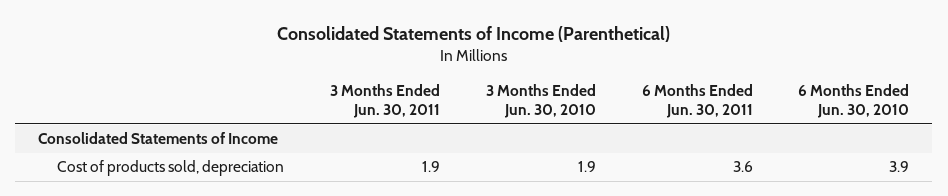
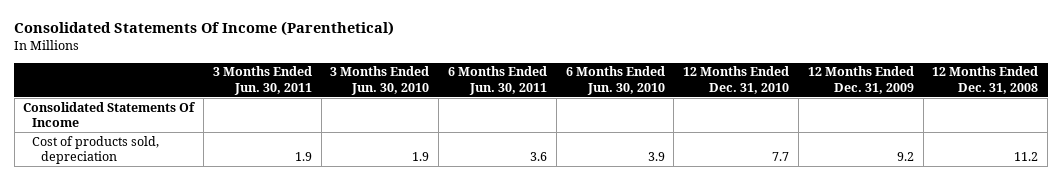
[276,25,670,42] Consolidated Statements of Income (Parenthetical) -> [14,21,395,37] Consolidated Statements Of Income (Parenthetical)
none -> [683,66,790,94] 12 Months Ended Dec. 31, 2010
none -> [807,66,914,94] 12 Months Ended Dec. 31, 2009
none -> [932,66,1039,94] 12 Months Ended Dec. 31, 2008
[38,132,279,145] Consolidated Statements of Income -> [23,101,197,128] Consolidated Statements Of Income

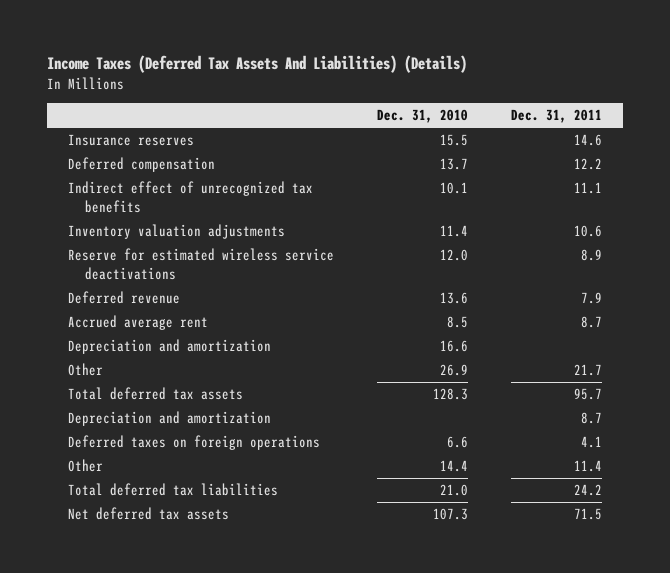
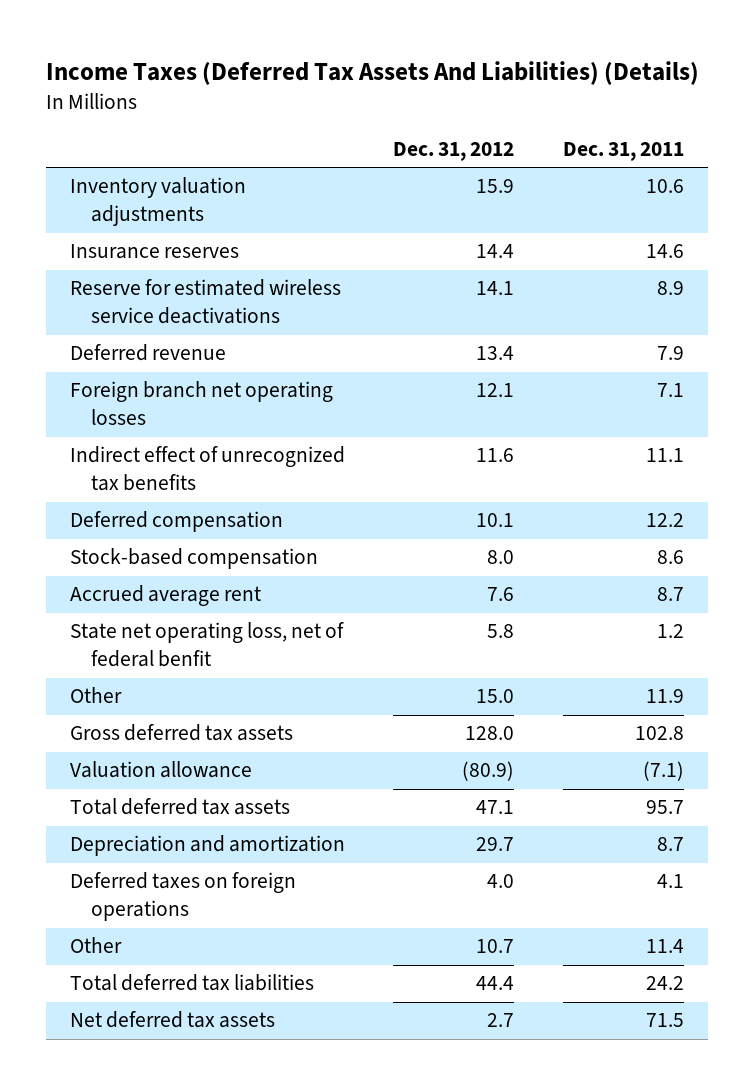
[376,109,468,124] Dec. 31, 2010 -> none
none -> [393,141,515,161] Dec. 31, 2012
[68,134,195,147] Insurance reserves -> [70,244,240,260] Insurance reserves
none -> [70,381,334,426] Foreign branch net operating losses
[68,181,314,213] Indirect effect of unrecognized tax benefits -> [70,446,346,492] Indirect effect of unrecognized tax benefits
[68,157,216,173] Deferred compensation -> [70,511,284,533] Deferred compensation
none -> [70,548,319,570] Stock-based compensation
[68,339,272,355] Depreciation and amortization -> none
none -> [70,622,345,668] State net operating loss, net of federal benfit
[573,364,602,377] 21.7 -> [645,689,684,704] 11.9
none -> [70,724,294,742] Gross deferred tax assets
none -> [70,761,253,779] Valuation allowance

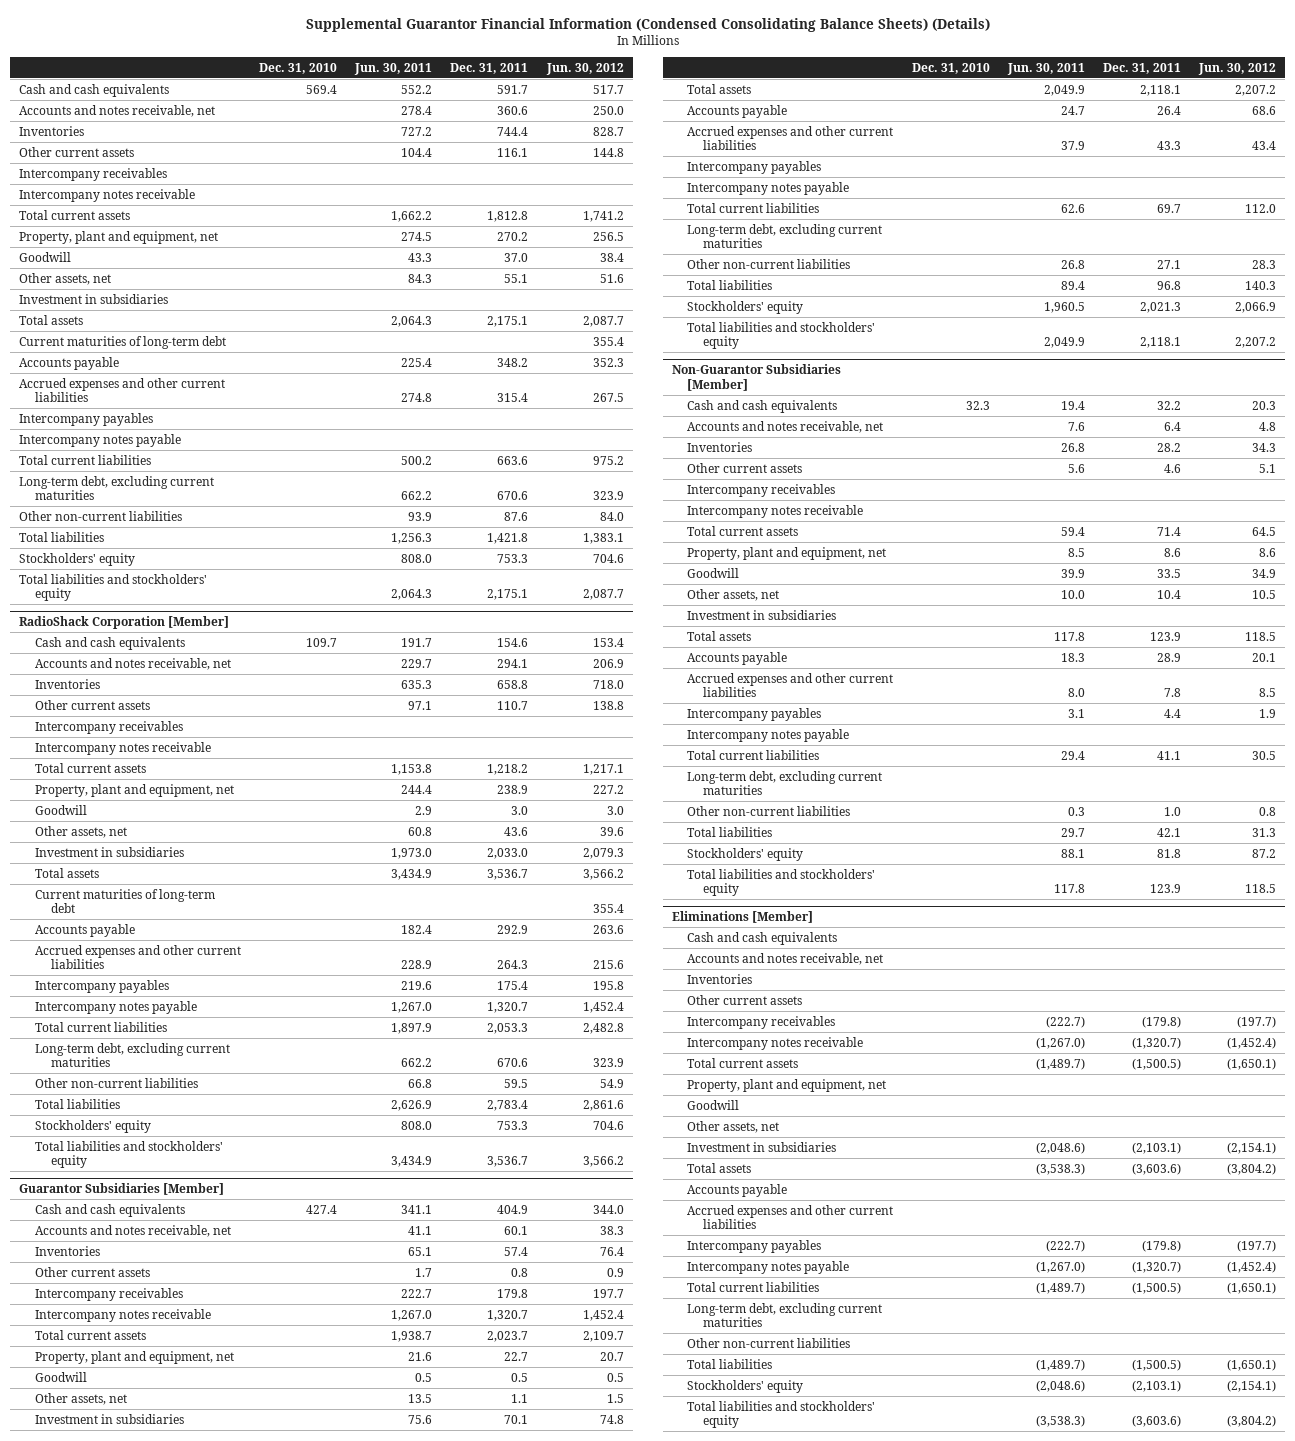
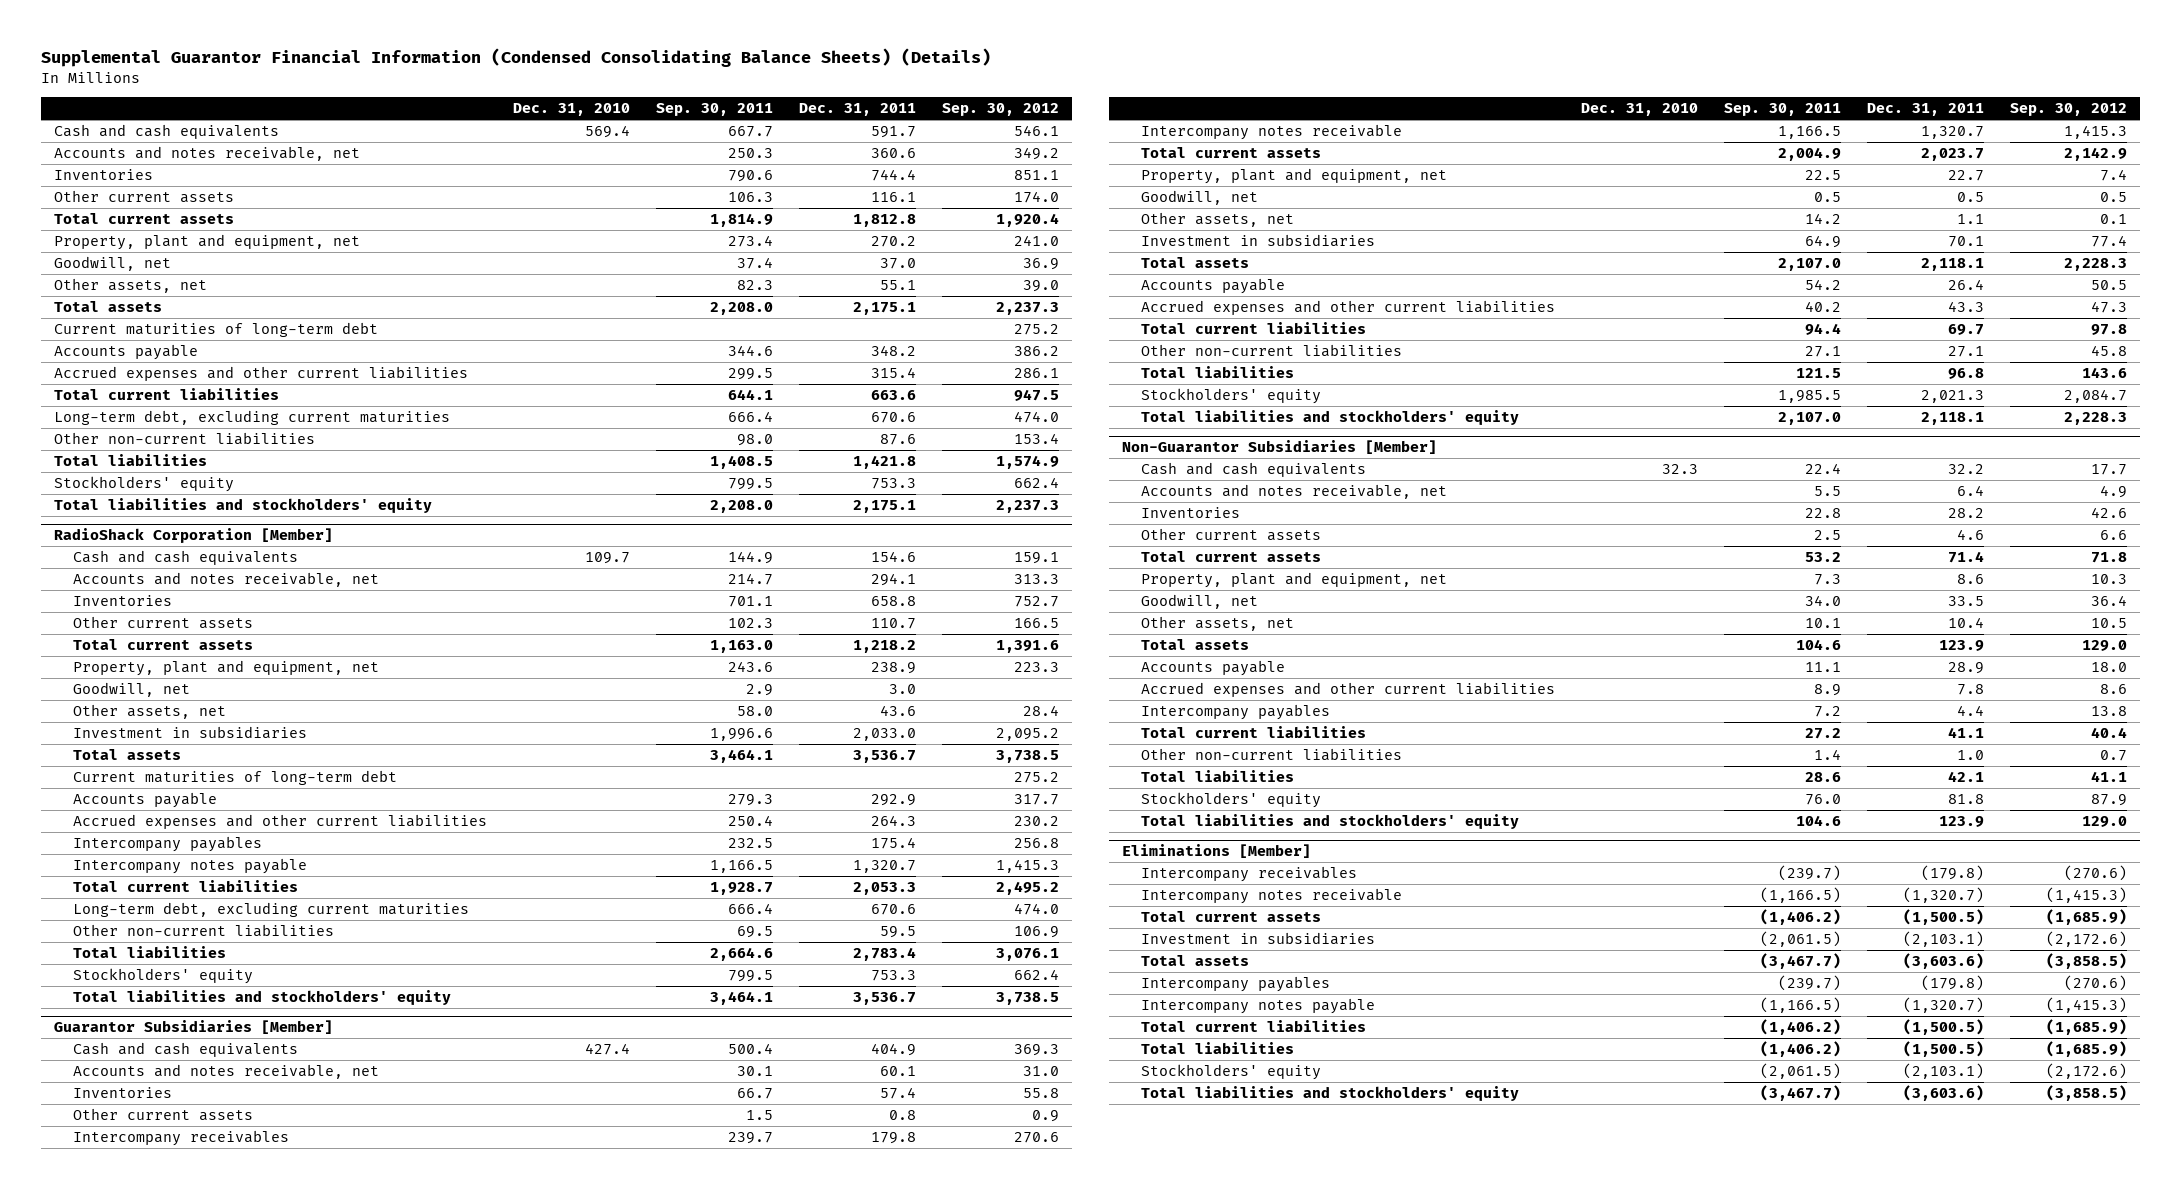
[354,62,433,75] Jun. 30, 2011 -> none
[545,62,624,75] Jun. 30, 2012 -> none
none -> [656,103,774,117] Sep. 30, 2011
none -> [942,103,1060,117] Sep. 30, 2012
[19,167,168,181] Intercompany receivables -> none
[19,188,196,202] Intercompany notes receivable -> none
[19,251,72,262] Goodwill -> [53,256,171,272] Goodwill, net
[19,293,169,304] Investment in subsidiaries -> none
[19,412,154,426] Intercompany payables -> none
[19,433,182,447] Intercompany notes payable -> none
[35,720,184,734] Intercompany receivables -> none
[35,741,212,755] Intercompany notes receivable -> none
[35,804,88,815] Goodwill -> [72,682,190,698] Goodwill, net
[35,1371,88,1382] Goodwill -> [1140,190,1258,206] Goodwill, net
[687,160,822,174] Intercompany payables -> none
[687,181,850,195] Intercompany notes payable -> none
[687,223,883,249] Long-term debt, excluding current maturities -> none
[687,483,836,497] Intercompany receivables -> none
[687,504,864,518] Intercompany notes receivable -> none
[687,567,740,578] Goodwill -> [1140,594,1258,610] Goodwill, net
[687,609,837,620] Investment in subsidiaries -> none
[687,728,850,742] Intercompany notes payable -> none
[687,770,883,796] Long-term debt, excluding current maturities -> none
[687,931,838,945] Cash and cash equivalents -> none
[687,952,884,965] Accounts and notes receivable, net -> none
[687,973,753,984] Inventories -> none
[687,994,803,1005] Other current assets -> none
[687,1078,887,1092] Property, plant and equipment, net -> none
[687,1099,740,1110] Goodwill -> none
[687,1120,780,1133] Other assets, net -> none
[687,1183,788,1197] Accounts payable -> none
[687,1204,894,1230] Accrued expenses and other current liabilities -> none
[687,1302,883,1328] Long-term debt, excluding current maturities -> none
[687,1337,851,1348] Other non-current liabilities -> none

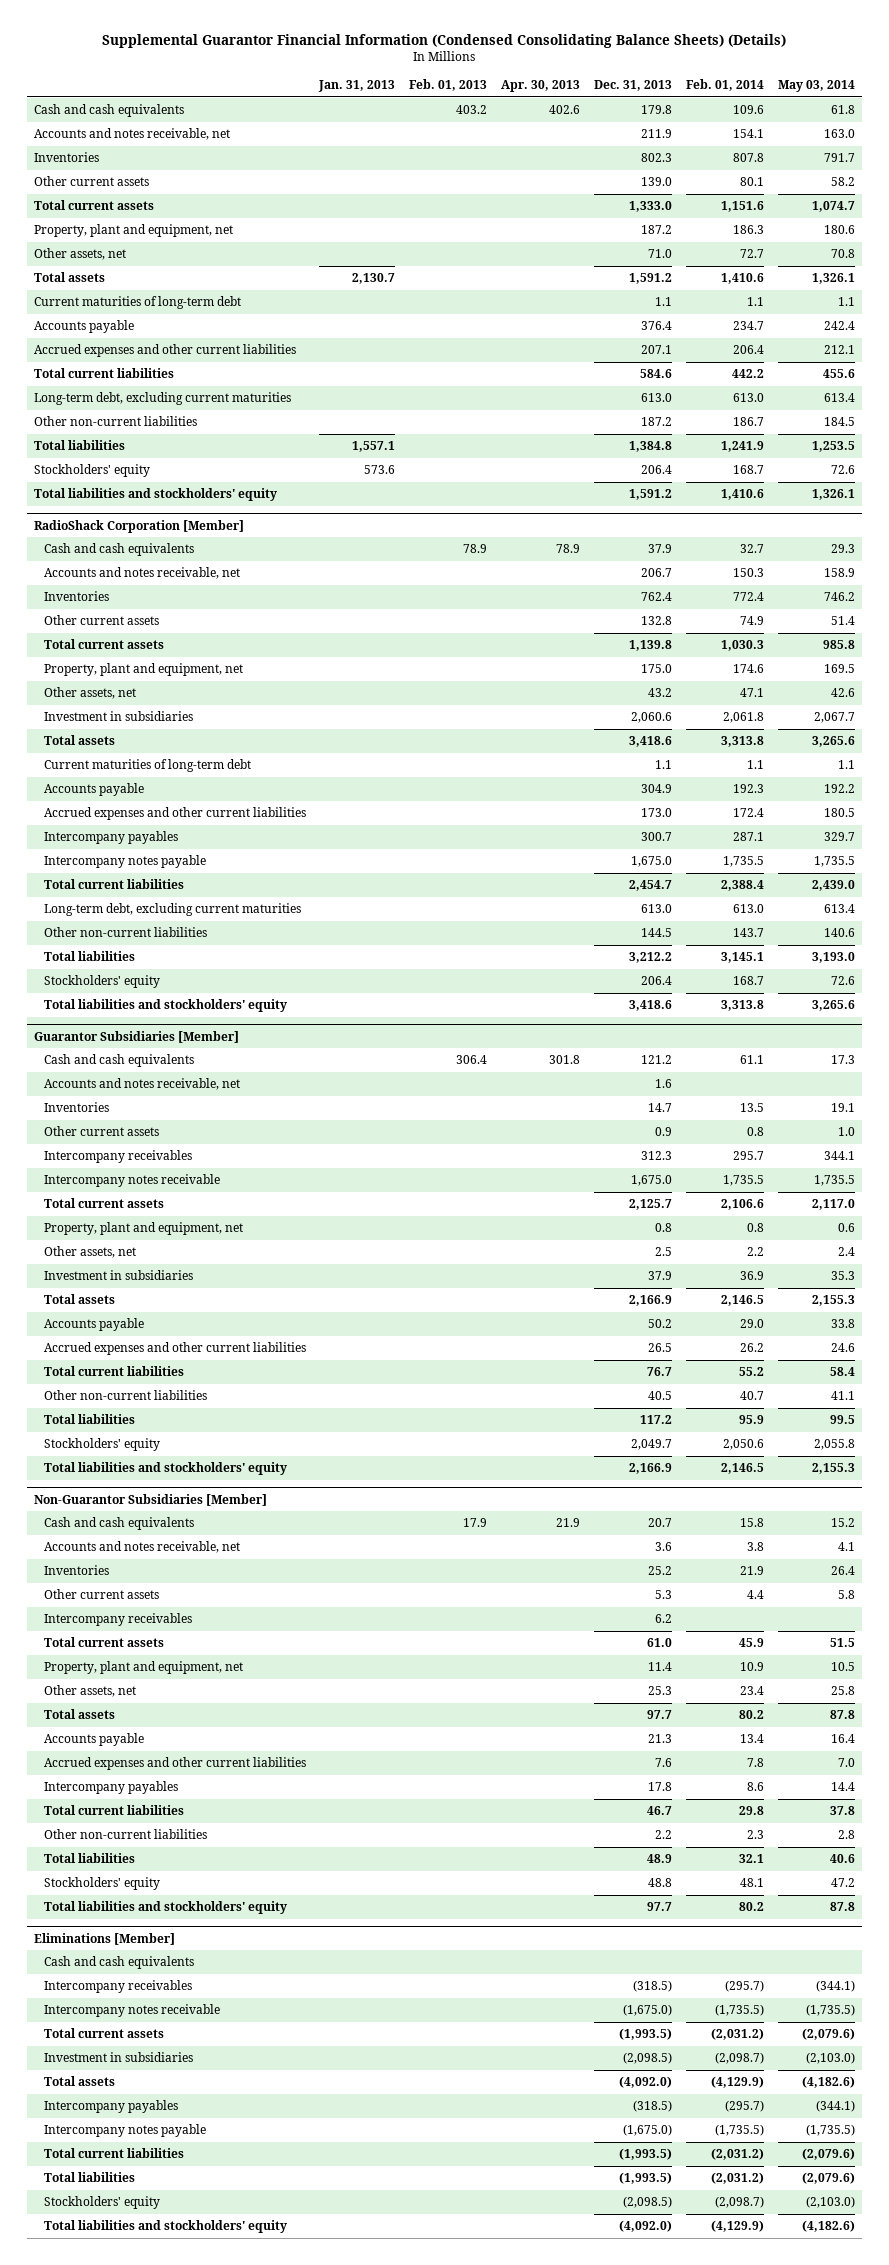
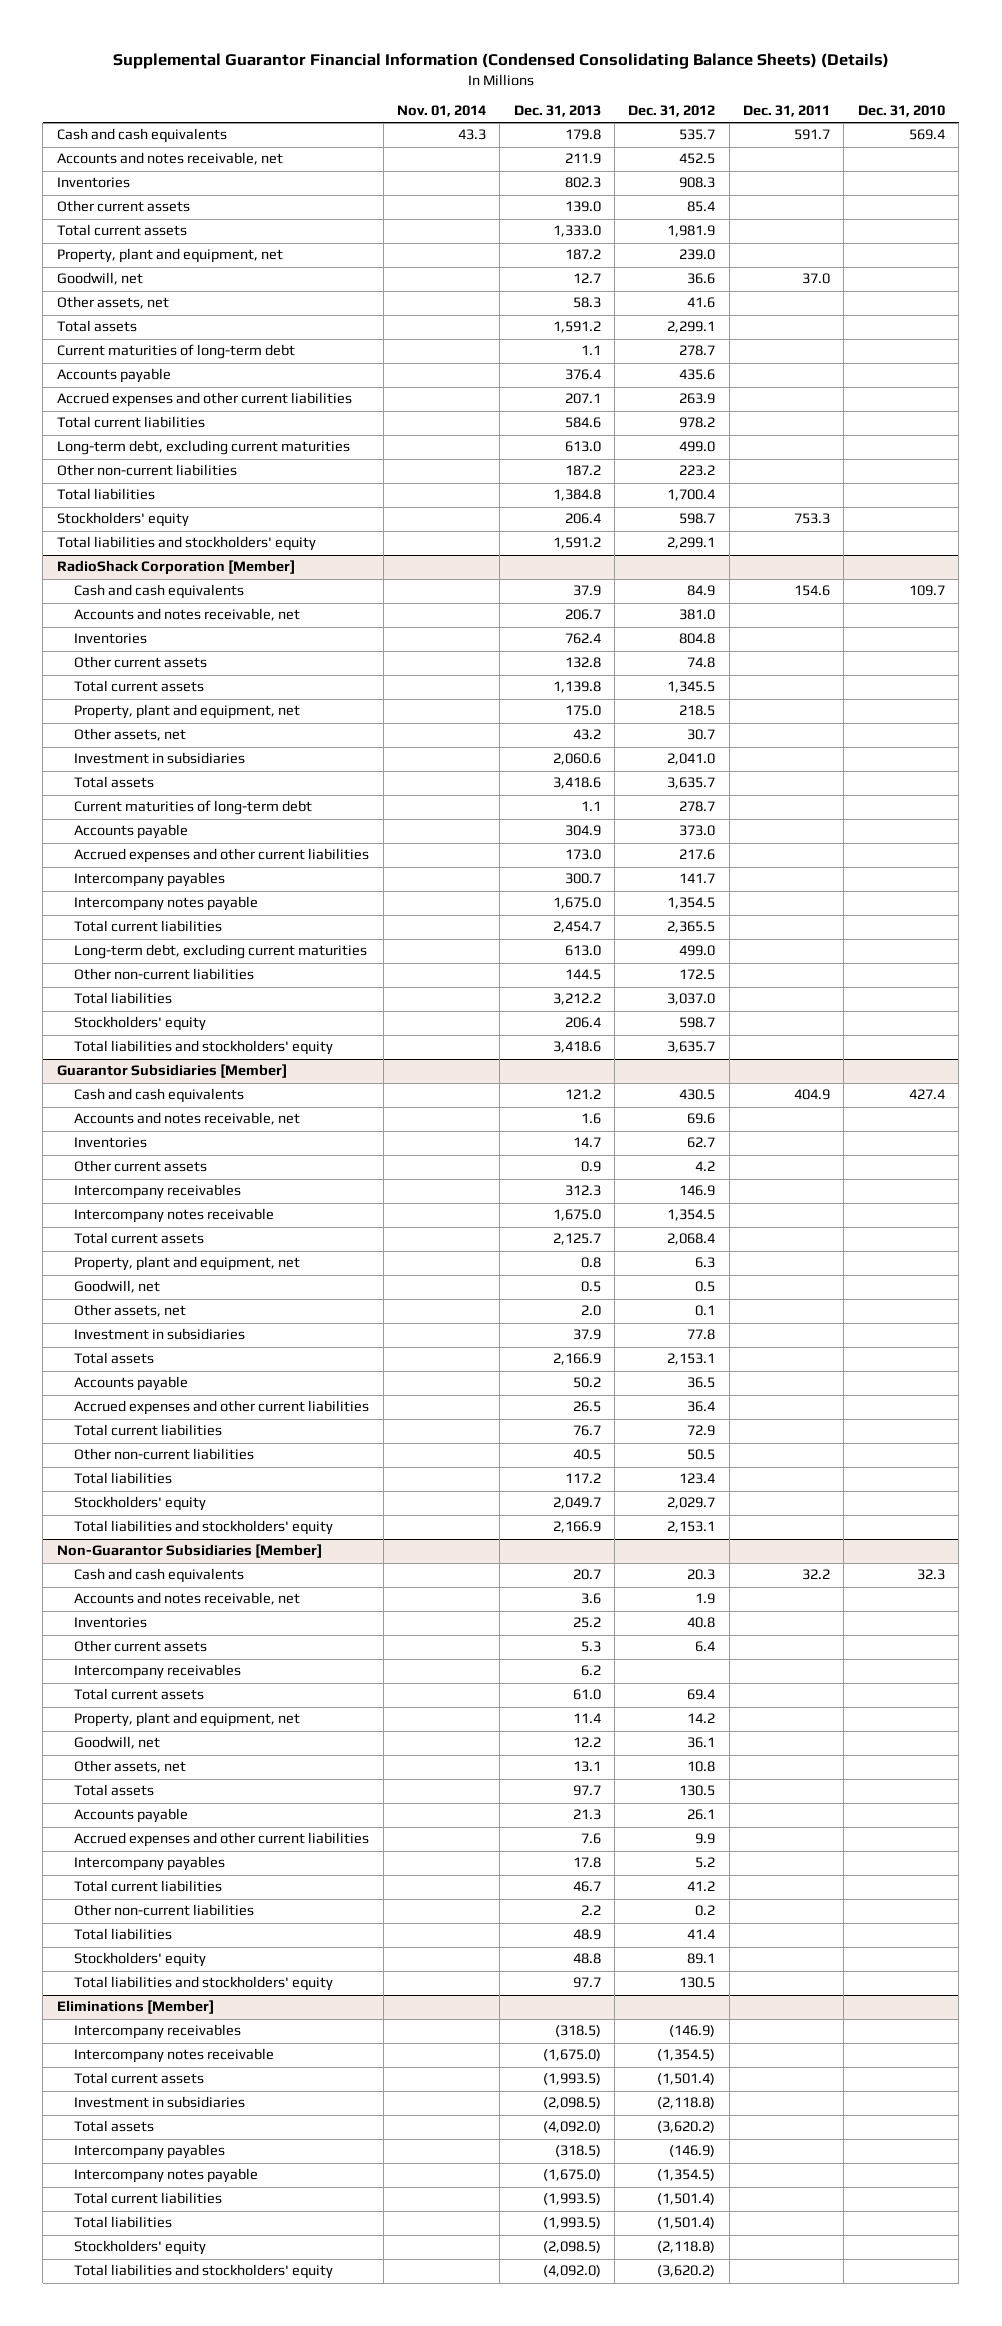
[318,80,396,93] Jan. 31, 2013 -> none
[409,79,488,92] Feb. 01, 2013 -> none
[501,80,581,93] Apr. 30, 2013 -> none
[686,79,765,92] Feb. 01, 2014 -> none
[778,80,856,93] May 03, 2014 -> none
none -> [396,105,486,118] Nov. 01, 2014
none -> [628,105,716,118] Dec. 31, 2012
none -> [743,105,831,118] Dec. 31, 2011
none -> [857,105,945,118] Dec. 31, 2010
none -> [56,272,143,286] Goodwill, net
[648,249,673,259] 71.0 -> [572,297,601,309] 58.3
none -> [74,1280,161,1294] Goodwill, net
[655,1247,673,1257] 2.5 -> [580,1305,601,1317] 2.0
none -> [74,1736,161,1750] Goodwill, net
[648,1686,673,1696] 25.3 -> [572,1761,601,1773] 13.1
[43,1956,194,1970] Cash and cash equivalents -> none

